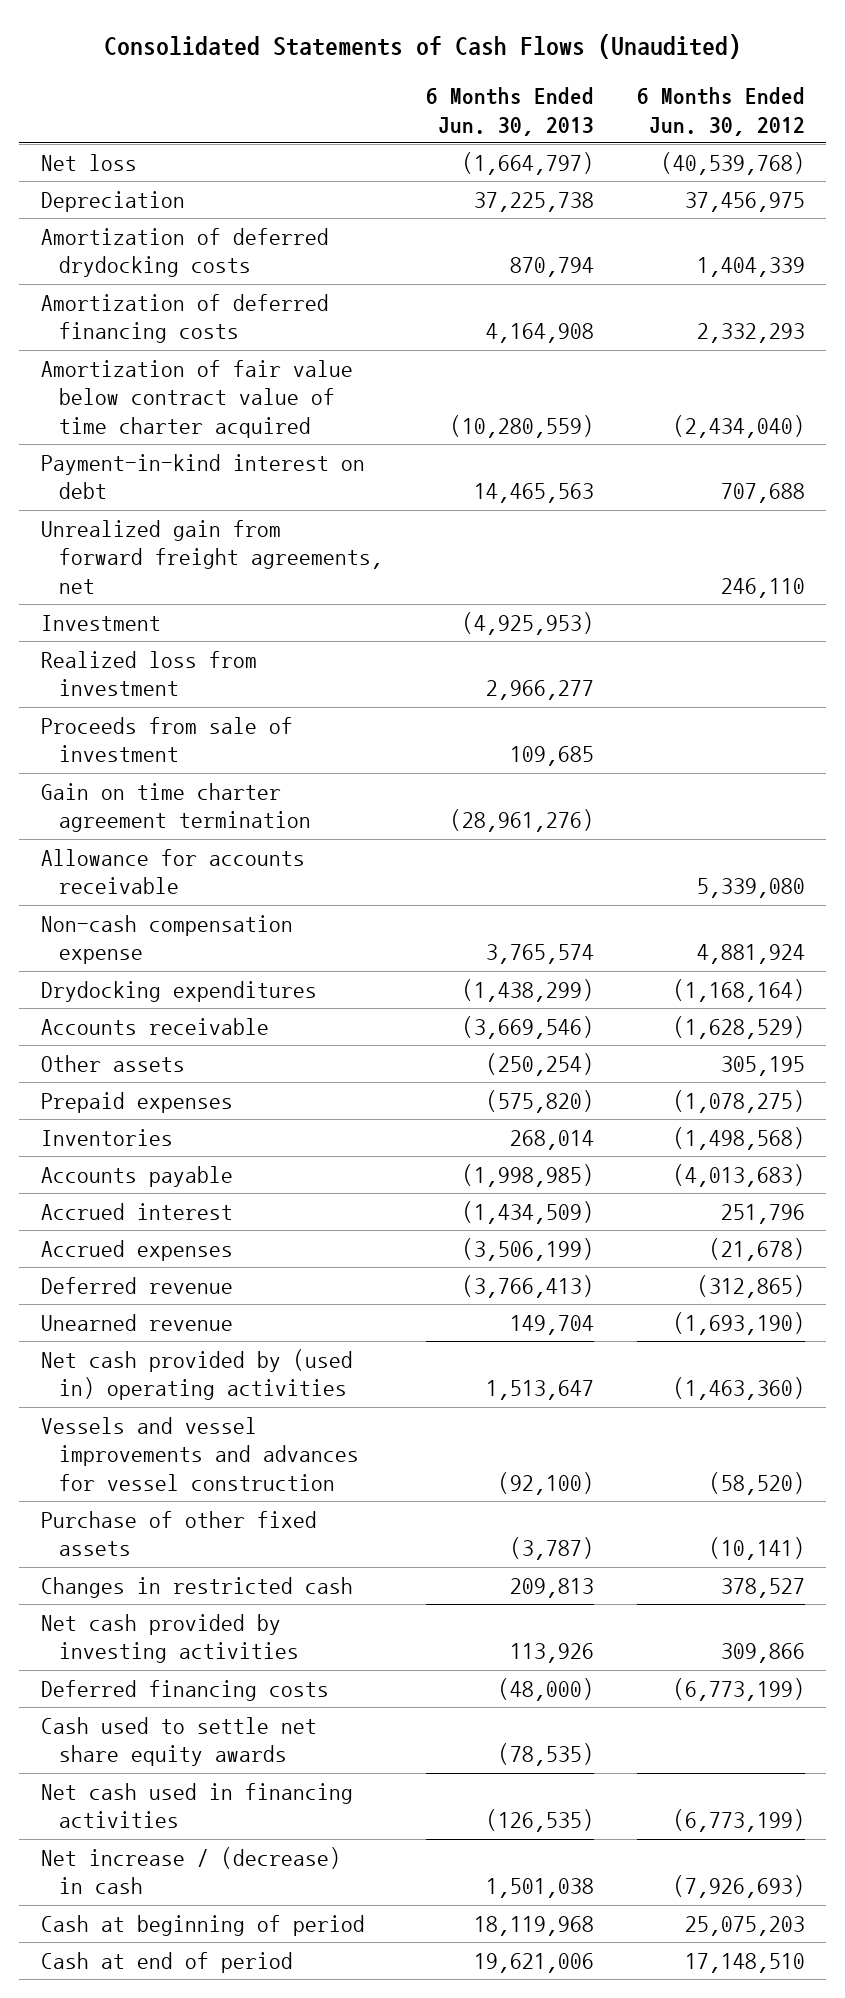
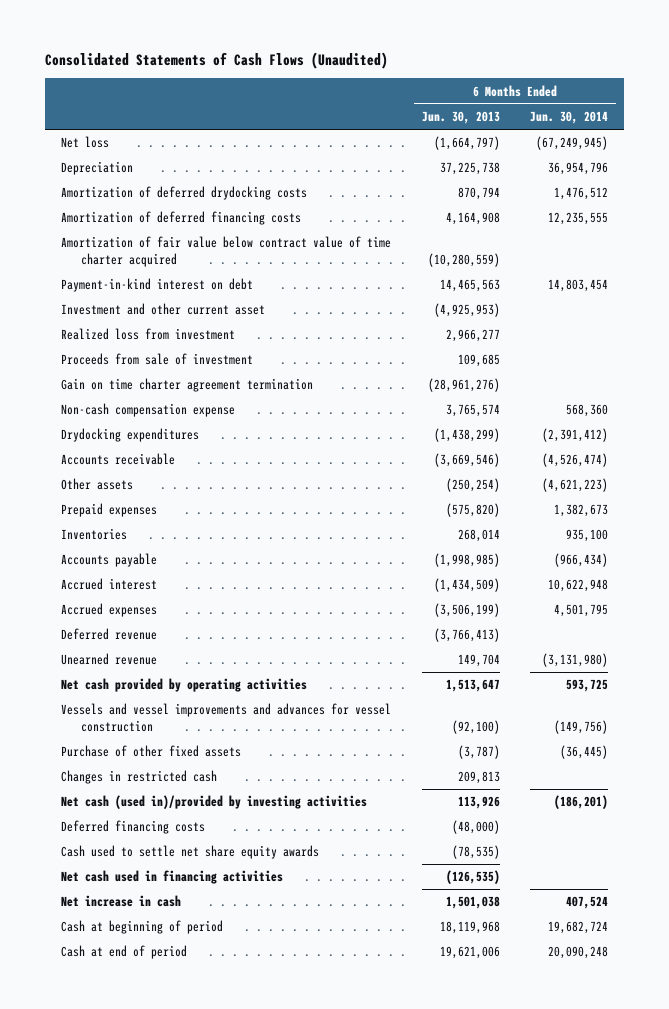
[636,86,805,136] 6 Months Ended Jun. 30, 2012 -> none
none -> [530,111,609,125] Jun. 30, 2014
[40,519,384,595] Unrealized gain from forward freight agreements, net -> none
[40,614,161,631] Investment -> [60,303,265,316] Investment and other current asset
[40,848,305,895] Allowance for accounts receivable -> none
[40,1348,353,1401] Net cash provided by (used in) operating activities -> [60,678,307,693] Net cash provided by operating activities
[40,1613,300,1664] Net cash provided by investing activities -> [60,795,367,810] Net cash (used in)/provided by investing activities
[40,1846,341,1895] Net increase / (decrease) in cash -> [60,895,181,908] Net increase in cash

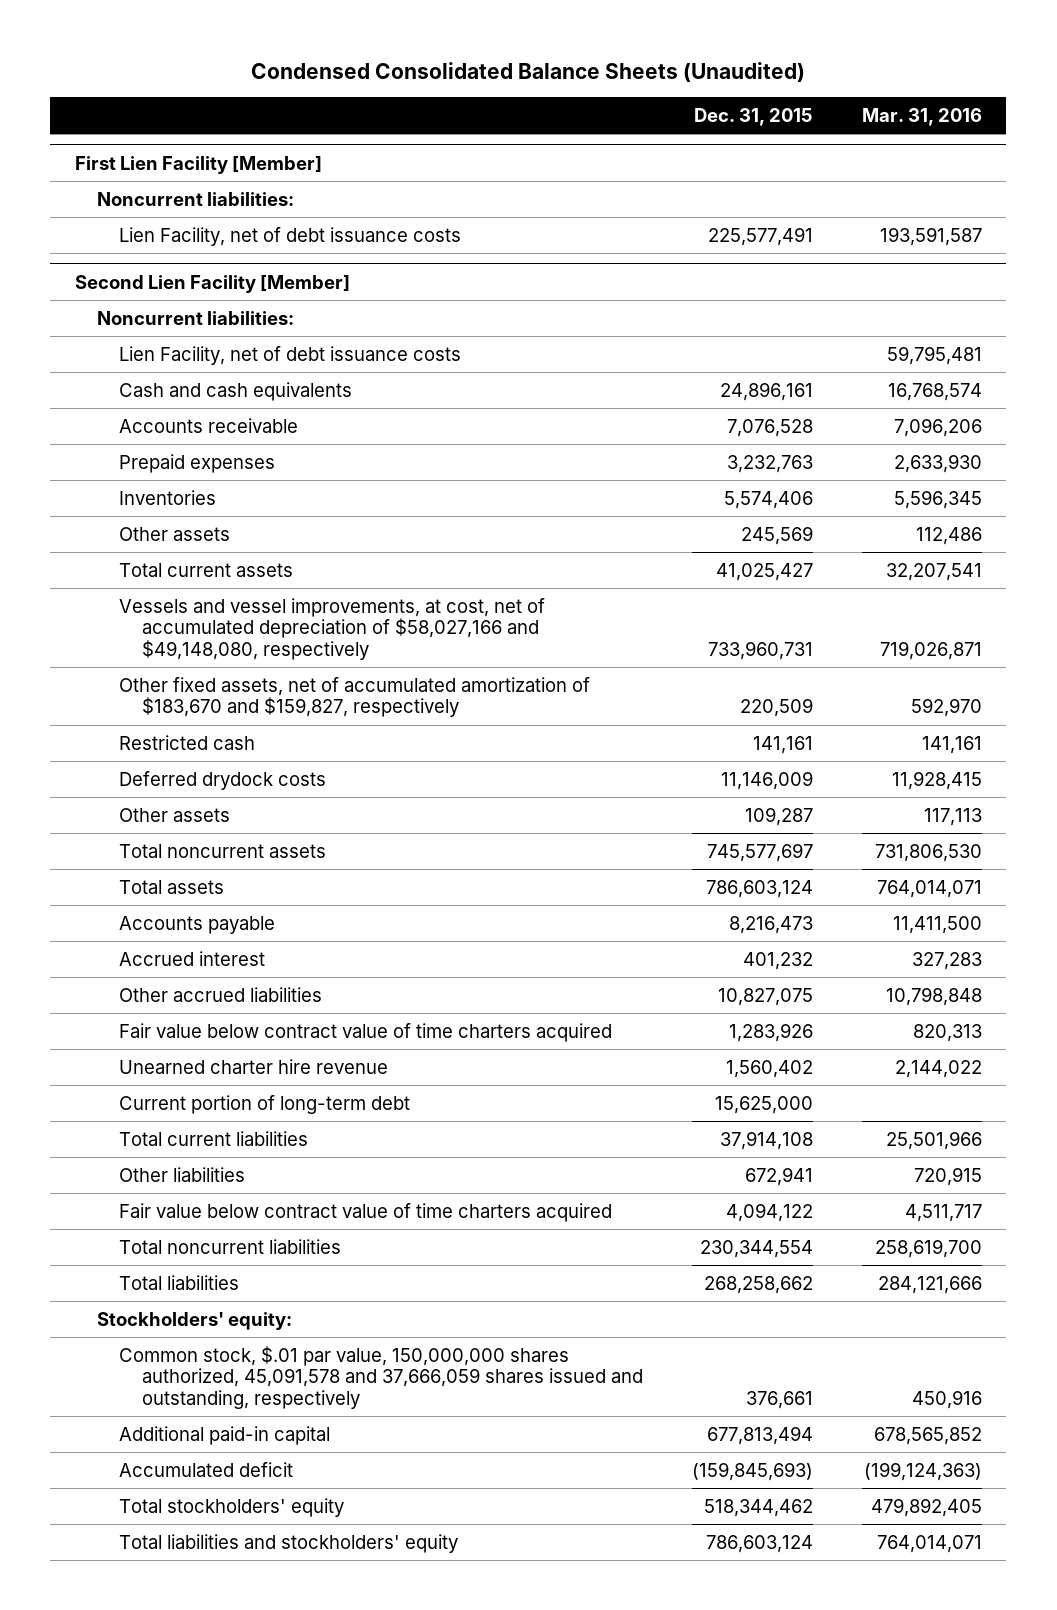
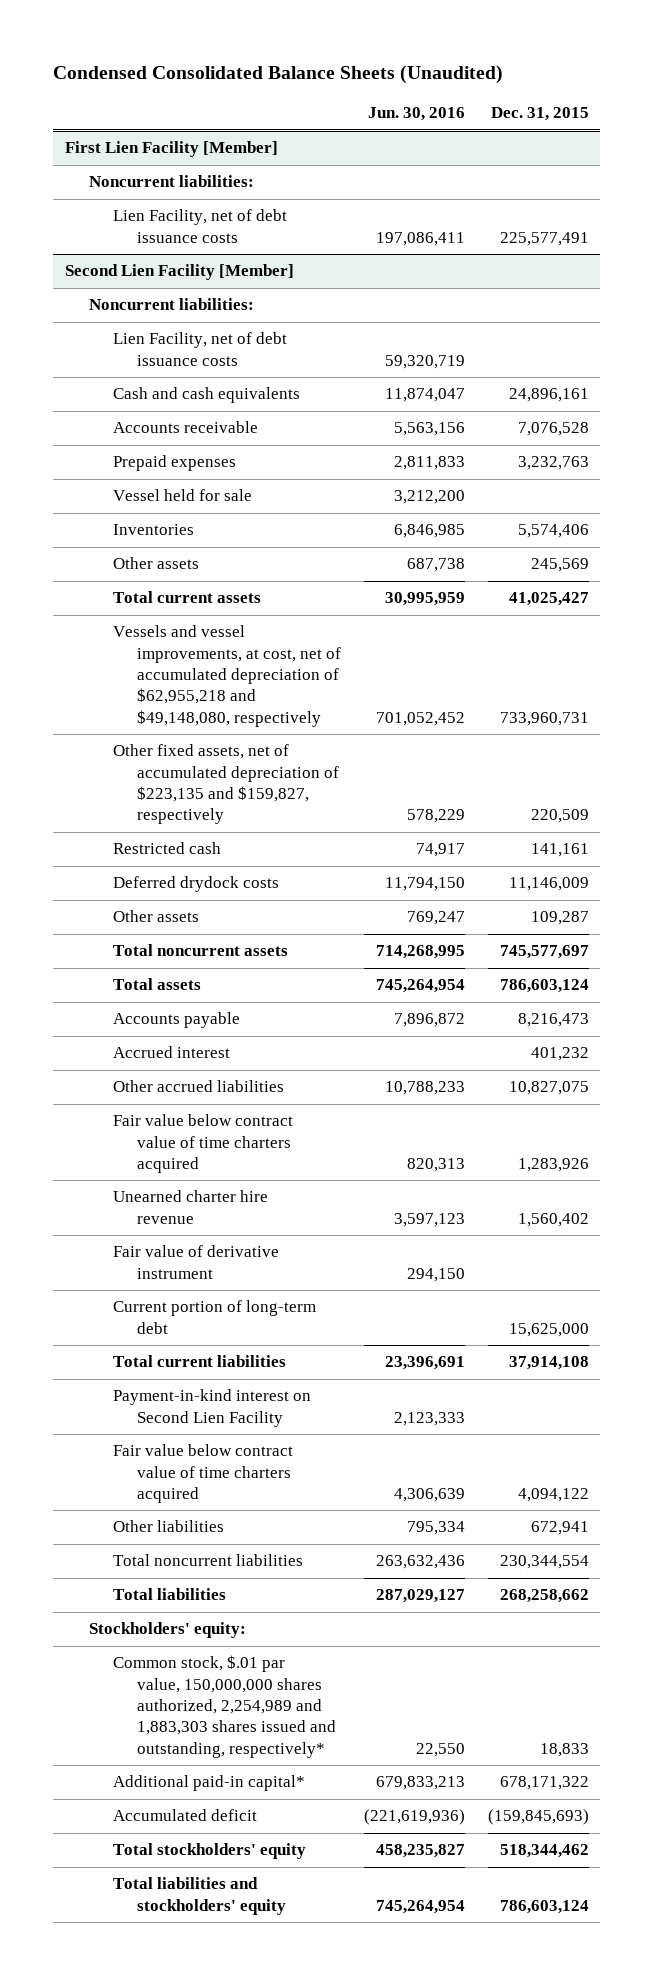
[861,107,982,126] Mar. 31, 2016 -> none
none -> [367,107,465,122] Jun. 30, 2016
none -> [112,489,252,502] Vessel held for sale
[119,597,546,661] Vessels and vessel improvements, at cost, net of accumulated depreciation of $58,027,166 and $49,148,080, respectively -> [112,625,341,727] Vessels and vessel improvements, at cost, net of accumulated depreciation of $62,955,218 and $49,148,080, respectively
[119,676,591,718] Other fixed assets, net of accumulated amortization of $183,670 and $159,827, respectively -> [112,744,339,825] Other fixed assets, net of accumulated depreciation of $223,135 and $159,827, respectively
none -> [112,1245,279,1279] Fair value of derivative instrument
none -> [112,1389,311,1427] Payment-in-kind interest on Second Lien Facility
[119,1166,246,1182] Other liabilities -> [112,1520,224,1533] Other liabilities
[119,1345,643,1410] Common stock, $.01 par value, 150,000,000 shares authorized, 45,091,578 and 37,666,059 shares issued and outstanding, respectively -> [112,1655,336,1758] Common stock, $.01 par value, 150,000,000 shares authorized, 2,254,989 and 1,883,303 shares issued and outstanding, respectively*
[745,1391,813,1410] 376,661 -> [539,1742,589,1757] 18,833
[119,1425,331,1445] Additional paid-in capital -> [112,1775,305,1792] Additional paid-in capital*
[706,1425,813,1445] 677,813,494 -> [499,1776,589,1791] 678,171,322

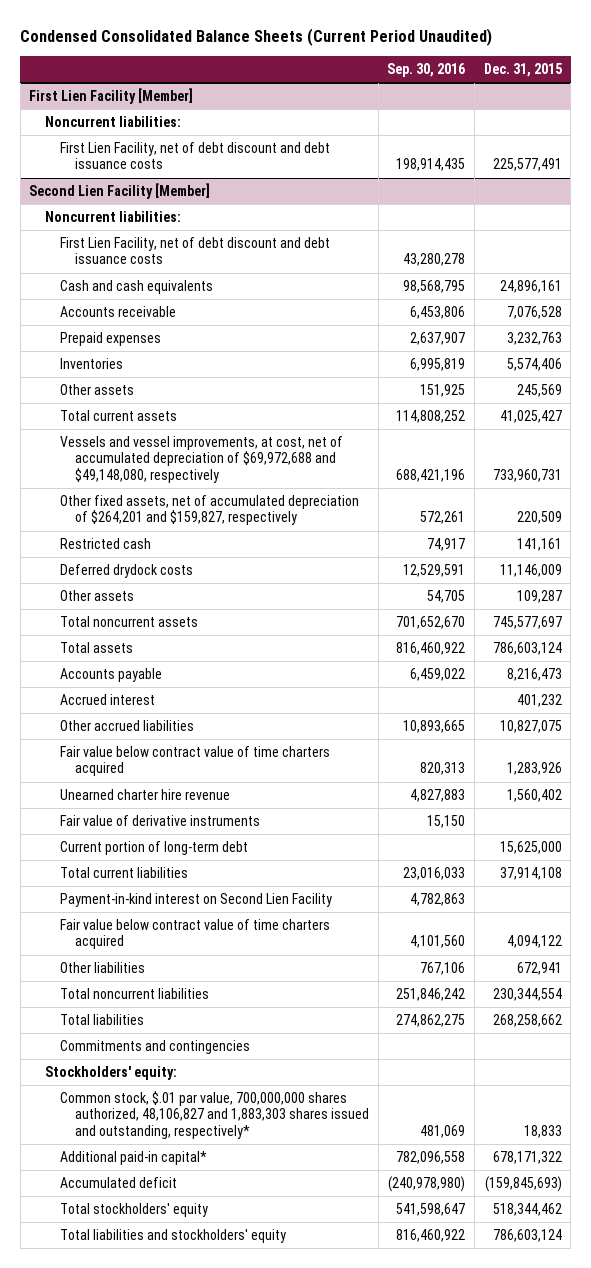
[52,65,503,85] Condensed Consolidated Balance Sheets (Unaudited) -> [20,28,493,47] Condensed Consolidated Balance Sheets (Current Period Unaudited)
[367,107,465,122] Jun. 30, 2016 -> none
none -> [387,63,466,78] Sep. 30, 2016
[112,209,287,243] Lien Facility, net of debt issuance costs -> [59,142,330,170] First Lien Facility, net of debt discount and debt issuance costs
[112,332,287,366] Lien Facility, net of debt issuance costs -> [59,237,330,265] First Lien Facility, net of debt discount and debt issuance costs
[112,489,252,502] Vessel held for sale -> none
[112,625,341,727] Vessels and vessel improvements, at cost, net of accumulated depreciation of $62,955,218 and $49,148,080, respectively -> [59,436,343,483] Vessels and vessel improvements, at cost, net of accumulated depreciation of $69,972,688 and $49,148,080, respectively
[112,744,339,825] Other fixed assets, net of accumulated depreciation of $223,135 and $159,827, respectively -> [59,495,359,526] Other fixed assets, net of accumulated depreciation of $264,201 and $159,827, respectively
[112,1245,279,1279] Fair value of derivative instrument -> [59,815,260,827] Fair value of derivative instruments
none -> [59,1040,250,1055] Commitments and contingencies
[112,1655,336,1758] Common stock, $.01 par value, 150,000,000 shares authorized, 2,254,989 and 1,883,303 shares issued and outstanding, respectively* -> [59,1091,370,1139] Common stock, $.01 par value, 700,000,000 shares authorized, 48,106,827 and 1,883,303 shares issued and outstanding, respectively*

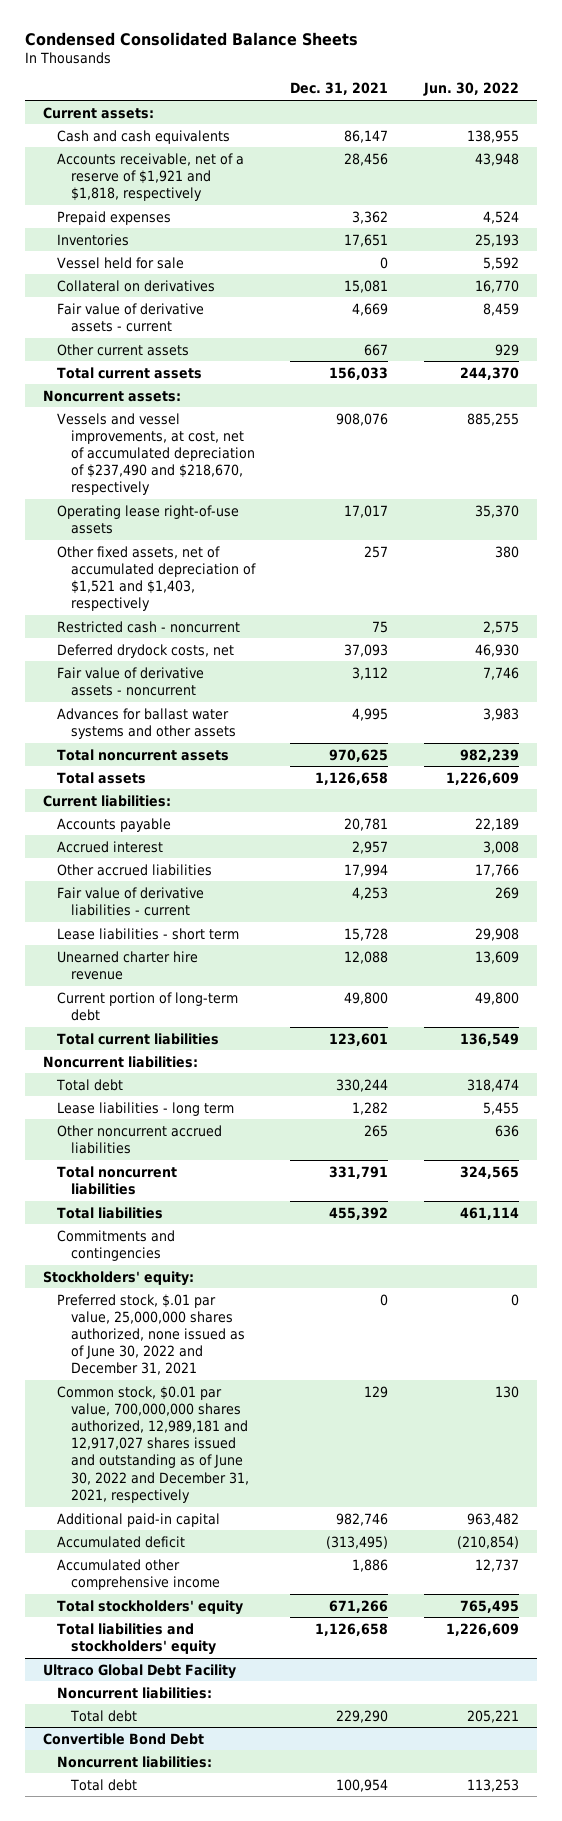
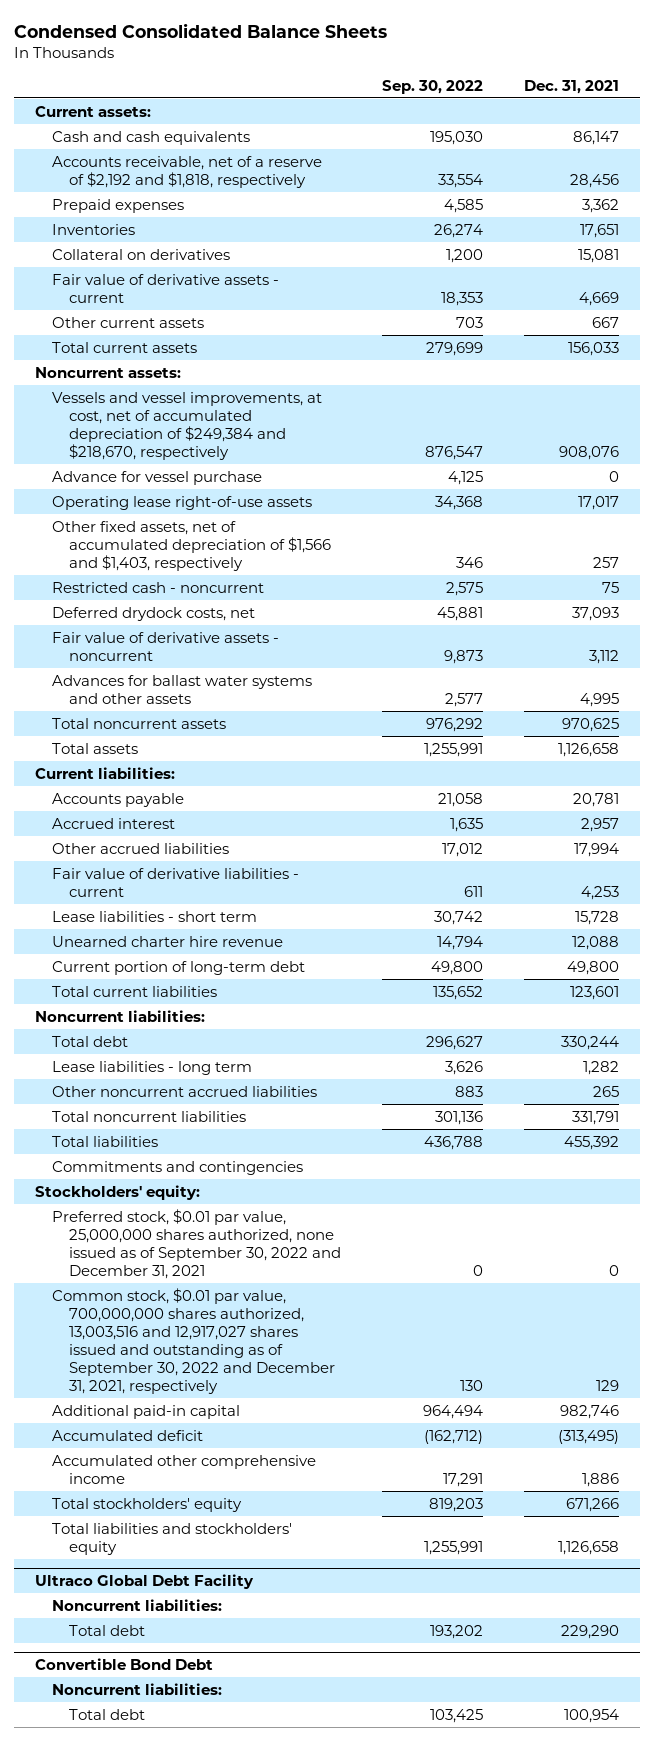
[423,82,520,97] Jun. 30, 2022 -> none
none -> [382,79,484,94] Sep. 30, 2022
[56,152,244,201] Accounts receivable, net of a reserve of $1,921 and $1,818, respectively -> [51,155,322,188] Accounts receivable, net of a reserve of $2,192 and $1,818, respectively
[56,256,184,269] Vessel held for sale -> none
[56,412,255,496] Vessels and vessel improvements, at cost, net of accumulated depreciation of $237,490 and $218,670, respectively -> [51,391,322,460] Vessels and vessel improvements, at cost, net of accumulated depreciation of $249,384 and $218,670, respectively
none -> [51,470,262,485] Advance for vessel purchase
[56,545,256,612] Other fixed assets, net of accumulated depreciation of $1,521 and $1,403, respectively -> [51,520,331,571] Other fixed assets, net of accumulated depreciation of $1,566 and $1,403, respectively
[56,1293,245,1376] Preferred stock, $.01 par value, 25,000,000 shares authorized, none issued as of June 30, 2022 and December 31, 2021 -> [51,1208,341,1279] Preferred stock, $0.01 par value, 25,000,000 shares authorized, none issued as of September 30, 2022 and December 31, 2021
[56,1385,249,1503] Common stock, $0.01 par value, 700,000,000 shares authorized, 12,989,181 and 12,917,027 shares issued and outstanding as of June 30, 2022 and December 31, 2021, respectively -> [51,1287,335,1395] Common stock, $0.01 par value, 700,000,000 shares authorized, 13,003,516 and 12,917,027 shares issued and outstanding as of September 30, 2022 and December 31, 2021, respectively

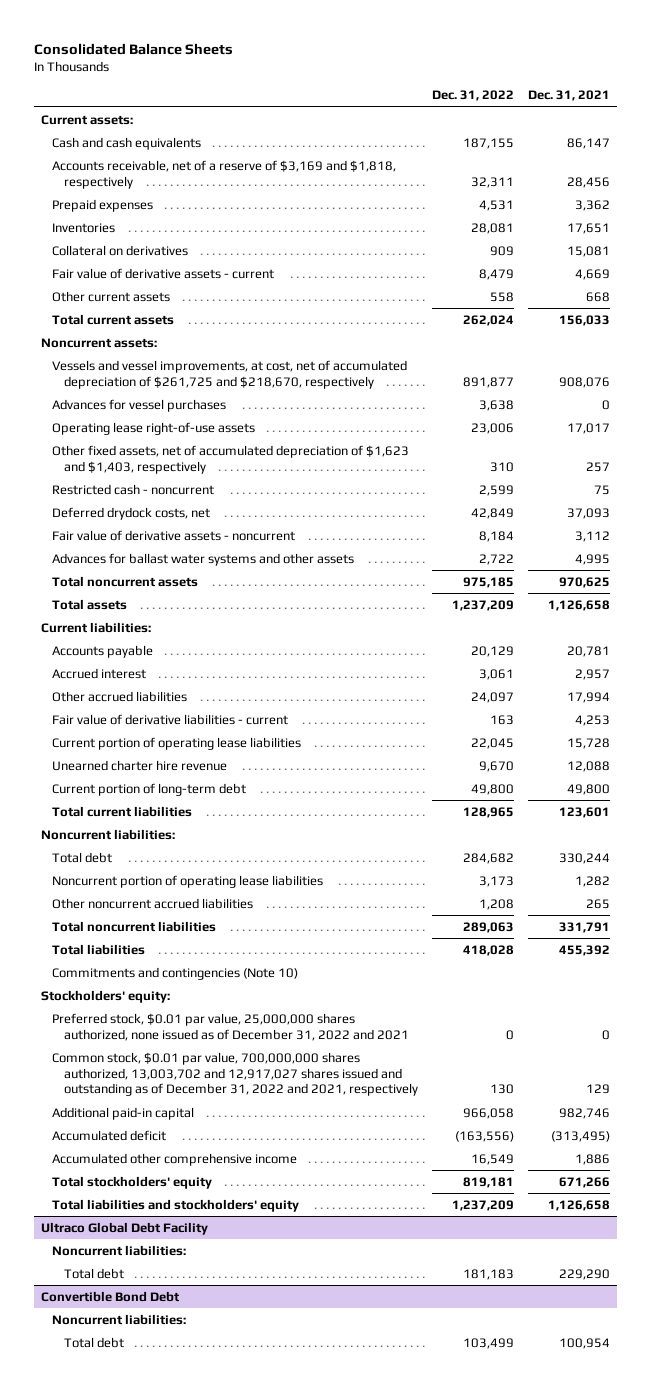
[14,22,388,38] Condensed Consolidated Balance Sheets -> [33,42,233,55] Consolidated Balance Sheets
[382,79,484,94] Sep. 30, 2022 -> none
none -> [431,90,514,102] Dec. 31, 2022
[51,155,322,188] Accounts receivable, net of a reserve of $2,192 and $1,818, respectively -> [52,159,397,189] Accounts receivable, net of a reserve of $3,169 and $1,818, respectively
[592,316,620,328] 667 -> [585,291,610,302] 668
[51,470,262,485] Advance for vessel purchase -> none
[51,391,322,460] Vessels and vessel improvements, at cost, net of accumulated depreciation of $249,384 and $218,670, respectively -> [52,359,408,389] Vessels and vessel improvements, at cost, net of accumulated depreciation of $261,725 and $218,670, respectively
none -> [52,398,227,412] Advances for vessel purchases
[51,520,331,571] Other fixed assets, net of accumulated depreciation of $1,566 and $1,403, respectively -> [52,444,410,474] Other fixed assets, net of accumulated depreciation of $1,623 and $1,403, respectively
[51,910,257,922] Lease liabilities - short term -> [52,736,302,750] Current portion of operating lease liabilities
[51,1060,252,1075] Lease liabilities - long term -> [52,874,324,888] Noncurrent portion of operating lease liabilities
[51,1160,303,1175] Commitments and contingencies -> [52,966,299,980] Commitments and contingencies (Note 10)
[51,1208,341,1279] Preferred stock, $0.01 par value, 25,000,000 shares authorized, none issued as of September 30, 2022 and December 31, 2021 -> [52,1012,409,1041] Preferred stock, $0.01 par value, 25,000,000 shares authorized, none issued as of December 31, 2022 and 2021
[51,1287,335,1395] Common stock, $0.01 par value, 700,000,000 shares authorized, 13,003,516 and 12,917,027 shares issued and outstanding as of September 30, 2022 and December 31, 2021, respectively -> [52,1051,418,1097] Common stock, $0.01 par value, 700,000,000 shares authorized, 13,003,702 and 12,917,027 shares issued and outstanding as of December 31, 2022 and 2021, respectively

